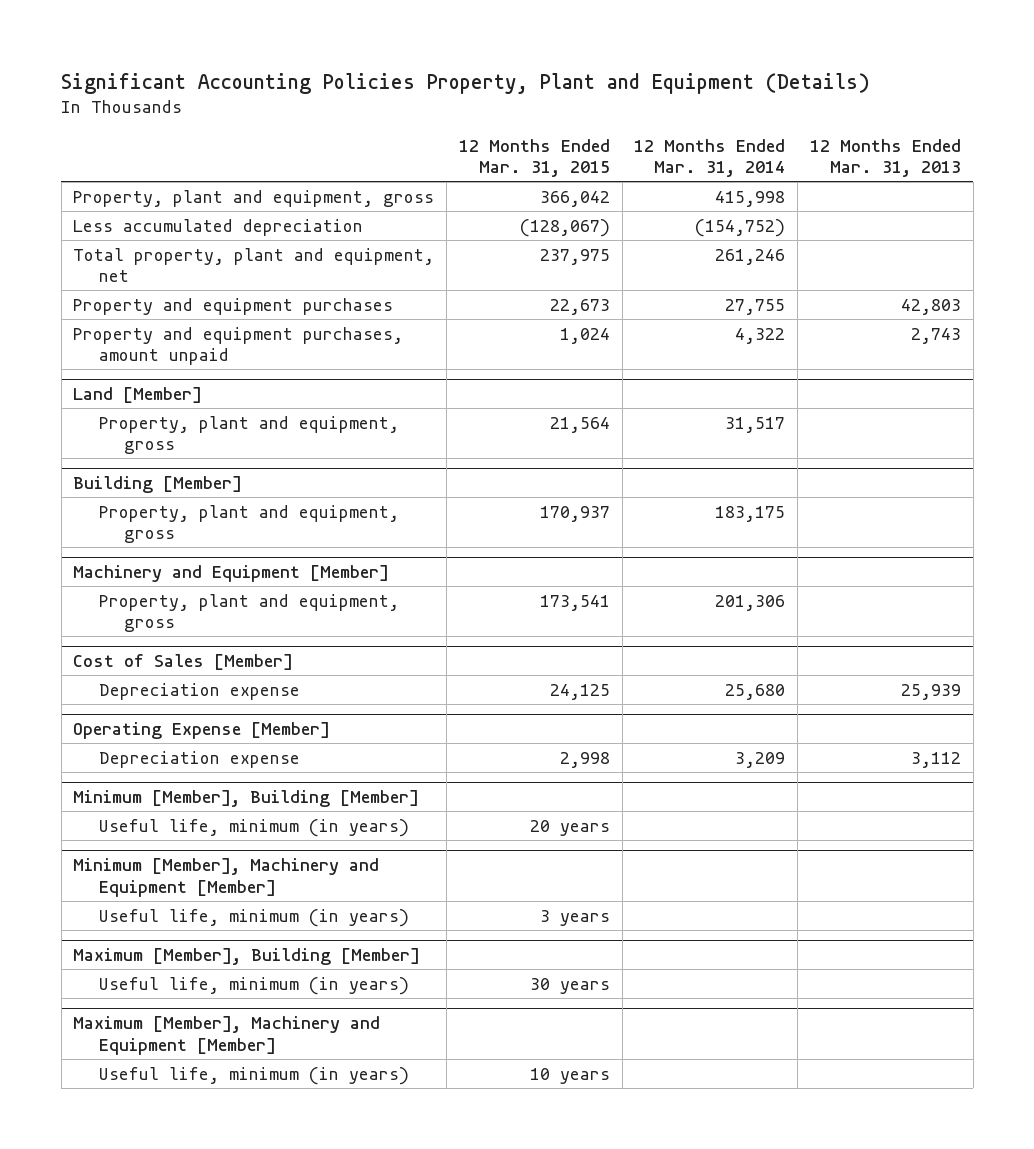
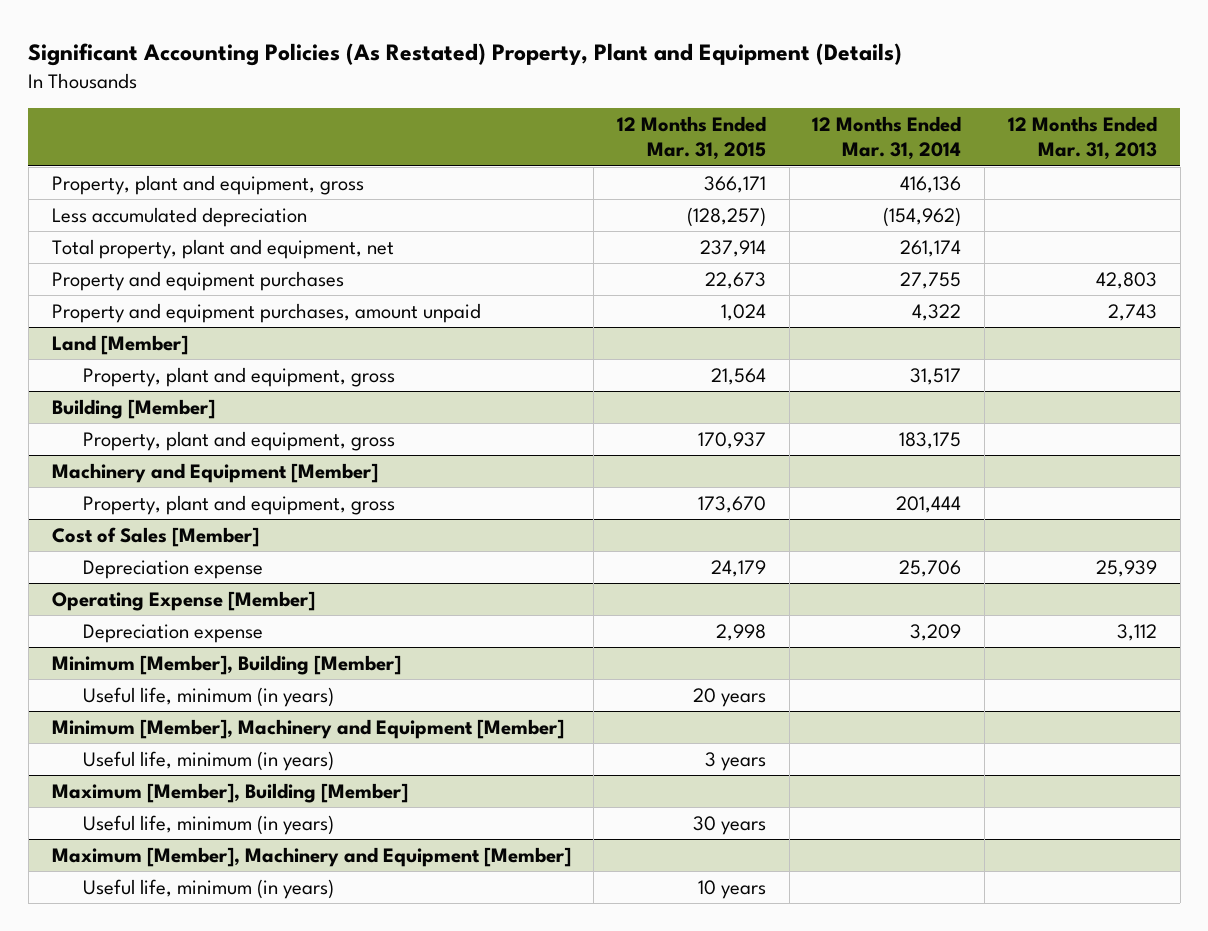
[61,72,871,94] Significant Accounting Policies Property, Plant and Equipment (Details) -> [28,43,903,67] Significant Accounting Policies (As Restated) Property, Plant and Equipment (Details)
[539,190,610,207] 366,042 -> [703,175,766,193] 366,171
[715,190,786,207] 415,998 -> [900,175,962,193] 416,136
[519,218,610,237] (128,067) -> [686,206,766,227] (128,257)
[695,218,786,237] (154,752) -> [883,206,962,227] (154,962)
[539,248,610,265] 237,975 -> [699,239,766,257] 237,914
[715,248,786,265] 261,246 -> [900,239,962,257] 261,174
[539,594,610,611] 173,541 -> [697,495,766,513] 173,670
[715,594,786,611] 201,306 -> [896,495,962,513] 201,444
[549,683,610,700] 24,125 -> [710,559,766,577] 24,179
[725,683,786,700] 25,680 -> [899,559,962,577] 25,706

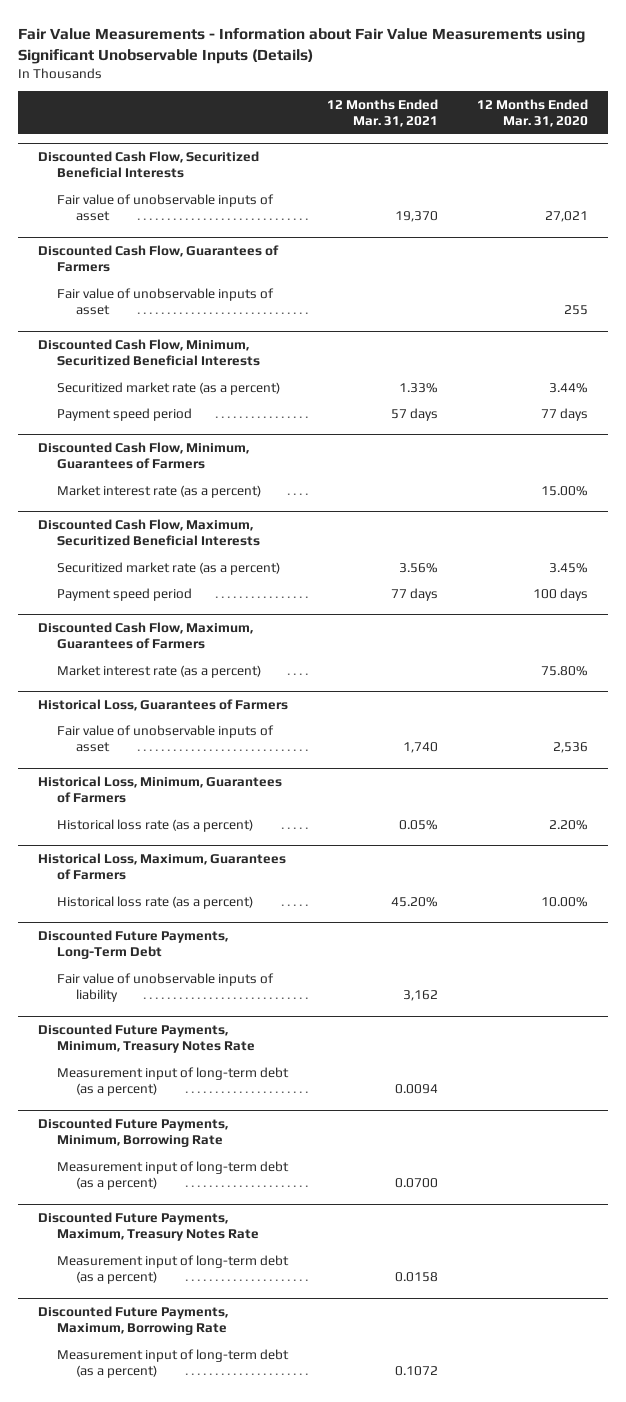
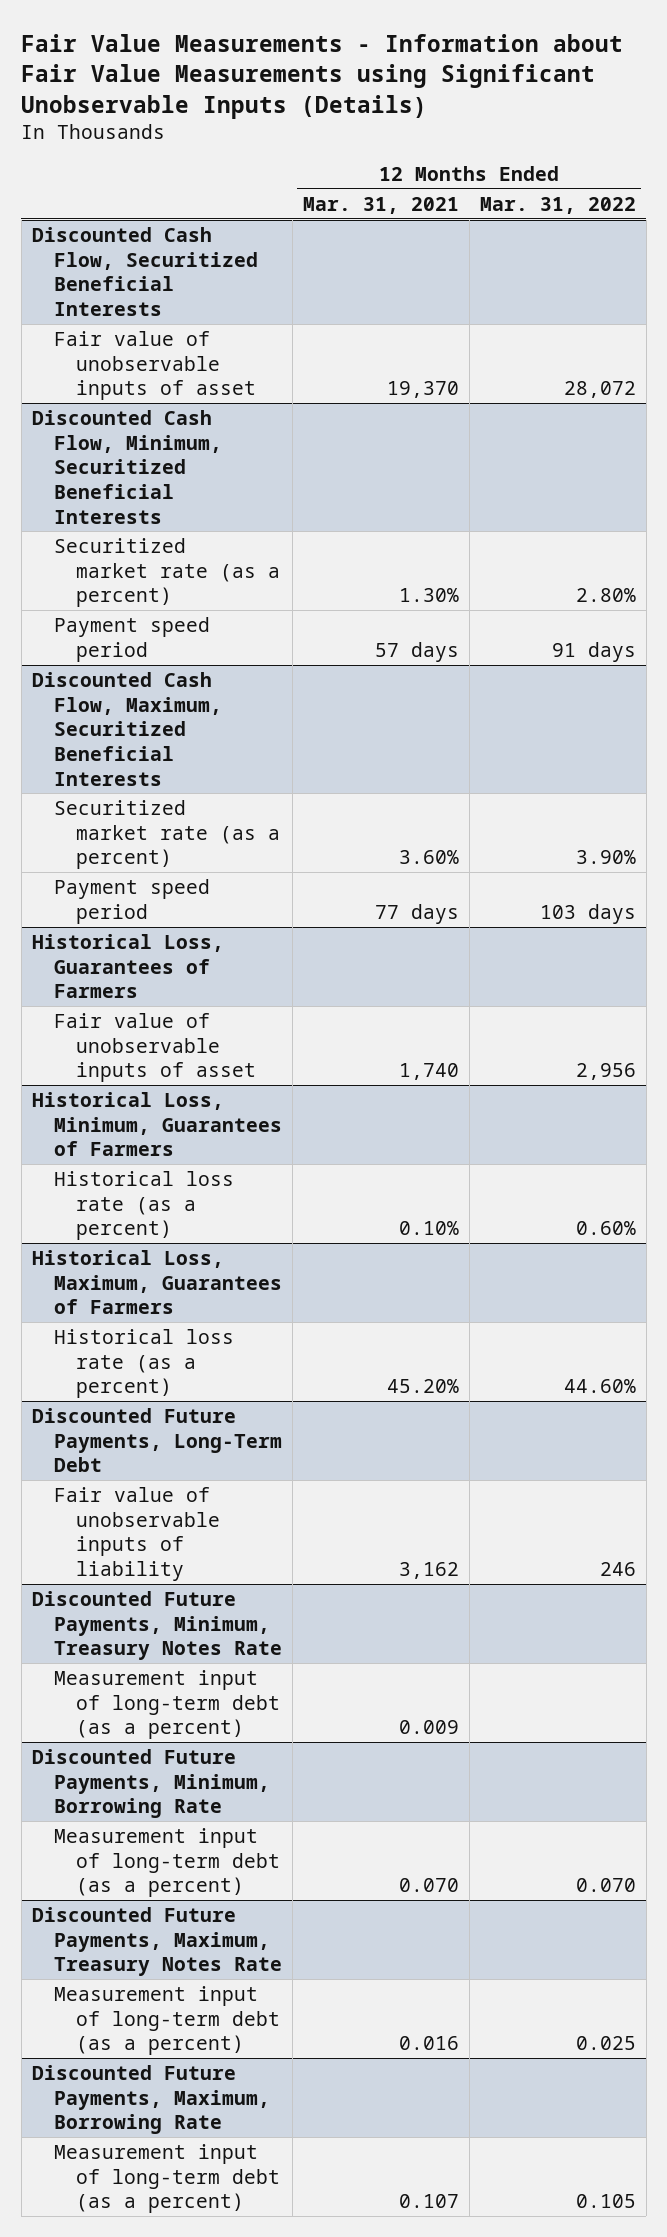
[477,98,589,127] 12 Months Ended Mar. 31, 2020 -> none
none -> [479,196,636,214] Mar. 31, 2022
[37,244,279,272] Discounted Cash Flow, Guarantees of Farmers -> none
[56,287,274,315] Fair value of unobservable inputs of asset -> none
[399,382,439,393] 1.33% -> [398,588,459,603] 1.30%
[37,441,249,469] Discounted Cash Flow, Minimum, Guarantees of Farmers -> none
[56,484,261,498] Market interest rate (as a percent) -> none
[399,562,439,573] 3.56% -> [398,850,459,865] 3.60%
[37,621,253,649] Discounted Cash Flow, Maximum, Guarantees of Farmers -> none
[56,664,261,678] Market interest rate (as a percent) -> none
[399,819,439,830] 0.05% -> [398,1221,459,1236] 0.10%
[395,1083,439,1094] 0.0094 -> [398,1720,459,1735] 0.009
[395,1177,439,1188] 0.0700 -> [398,1878,459,1893] 0.070
[395,1271,439,1282] 0.0158 -> [398,2036,459,2051] 0.016
[395,1365,439,1376] 0.1072 -> [398,2194,459,2209] 0.107

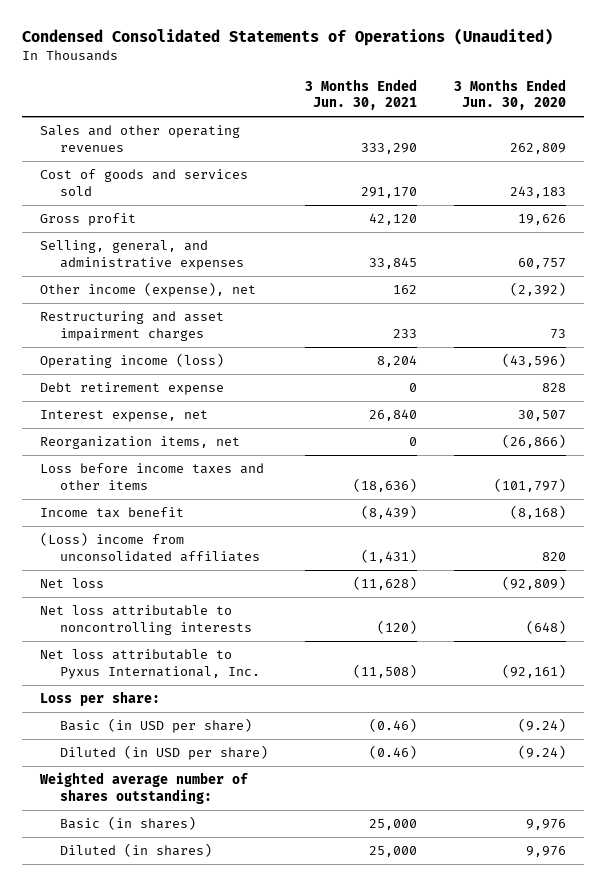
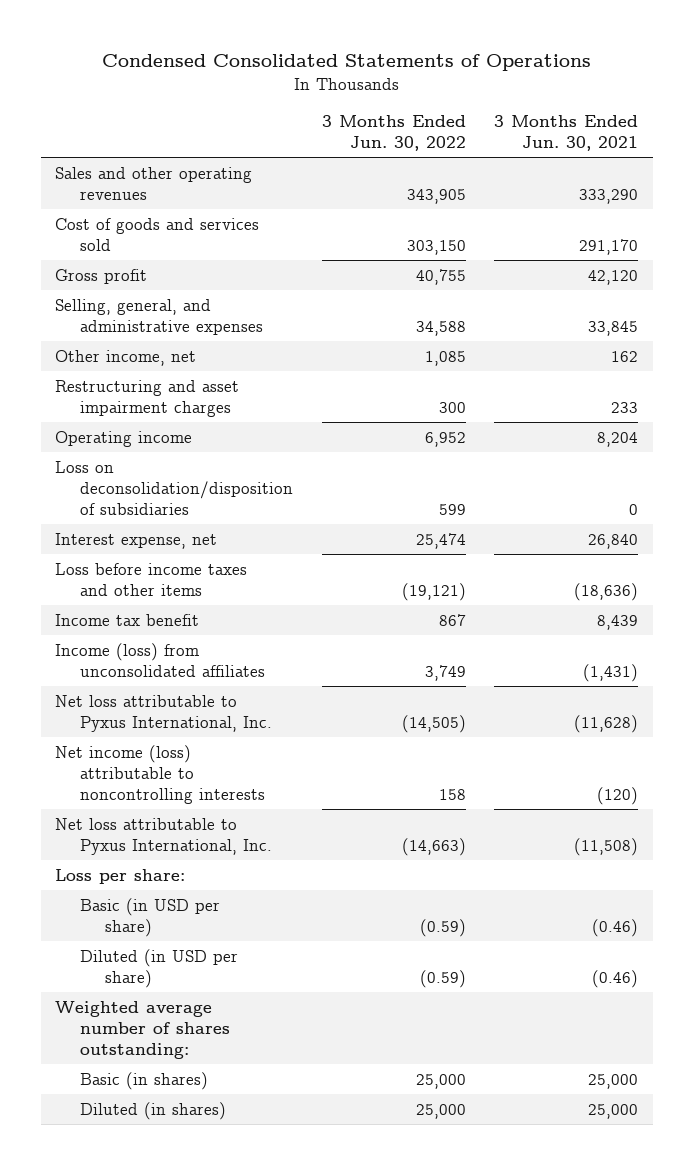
[21,27,553,46] Condensed Consolidated Statements of Operations (Unaudited) -> [101,53,591,71] Condensed Consolidated Statements of Operations
[454,78,567,111] 3 Months Ended Jun. 30, 2020 -> none
none -> [321,114,466,152] 3 Months Ended Jun. 30, 2022
[40,282,257,298] Other income (expense), net -> [55,349,197,366] Other income, net
[40,382,225,396] Debt retirement expense -> none
[40,353,225,369] Operating income (loss) -> [55,430,193,447] Operating income
none -> [55,460,294,515] Loss on deconsolidation/disposition of subsidiaries
[40,436,241,450] Reorganization items, net -> none
[361,505,418,520] (8,439) -> [597,614,639,630] 8,439
[40,532,261,562] (Loss) income from unconsolidated affiliates -> [55,642,266,677] Income (loss) from unconsolidated affiliates
[40,578,105,589] Net loss -> [55,694,273,732] Net loss attributable to Pyxus International, Inc.
[40,605,253,635] Net loss attributable to noncontrolling interests -> [55,744,266,804] Net income (loss) attributable to noncontrolling interests

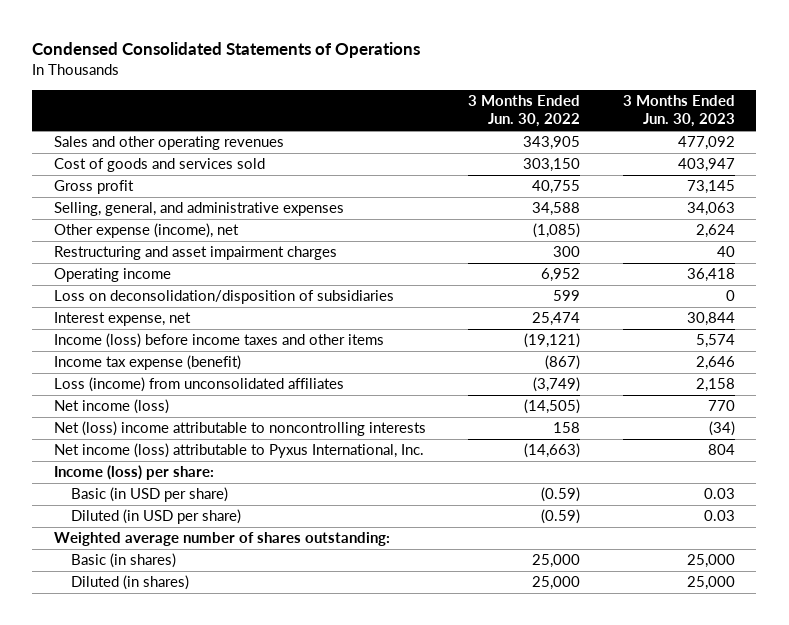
[494,114,639,152] 3 Months Ended Jun. 30, 2021 -> none
none -> [623,94,736,128] 3 Months Ended Jun. 30, 2023
[55,349,197,366] Other income, net -> [53,223,239,239] Other expense (income), net
[424,350,466,366] 1,085 -> [533,223,581,239] (1,085)
[55,562,248,596] Loss before income taxes and other items -> [53,333,384,349] Income (loss) before income taxes and other items
[55,613,200,626] Income tax benefit -> [53,355,241,371] Income tax expense (benefit)
[438,613,466,626] 867 -> [545,355,581,371] (867)
[55,642,266,677] Income (loss) from unconsolidated affiliates -> [53,377,344,393] Loss (income) from unconsolidated affiliates
[424,664,466,681] 3,749 -> [533,377,581,393] (3,749)
[55,694,273,732] Net loss attributable to Pyxus International, Inc. -> [53,399,169,415] Net income (loss)
[55,744,266,804] Net income (loss) attributable to noncontrolling interests -> [53,421,426,437] Net (loss) income attributable to noncontrolling interests
[55,817,273,855] Net loss attributable to Pyxus International, Inc. -> [53,443,424,459] Net income (loss) attributable to Pyxus International, Inc.
[55,868,186,884] Loss per share: -> [53,465,214,481] Income (loss) per share:

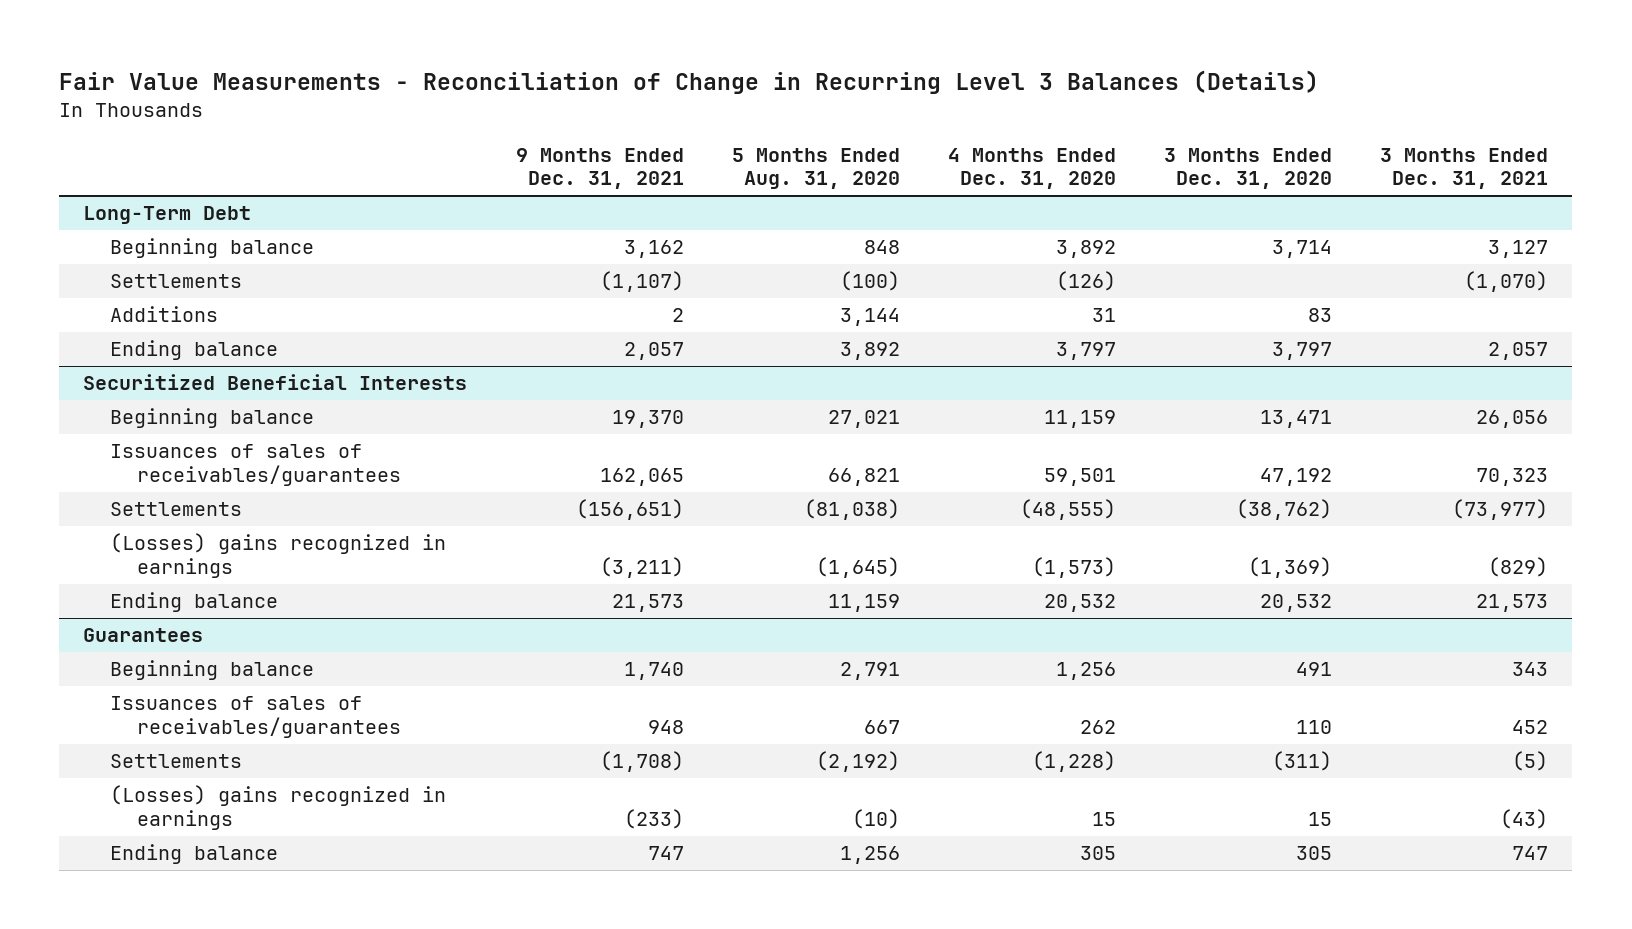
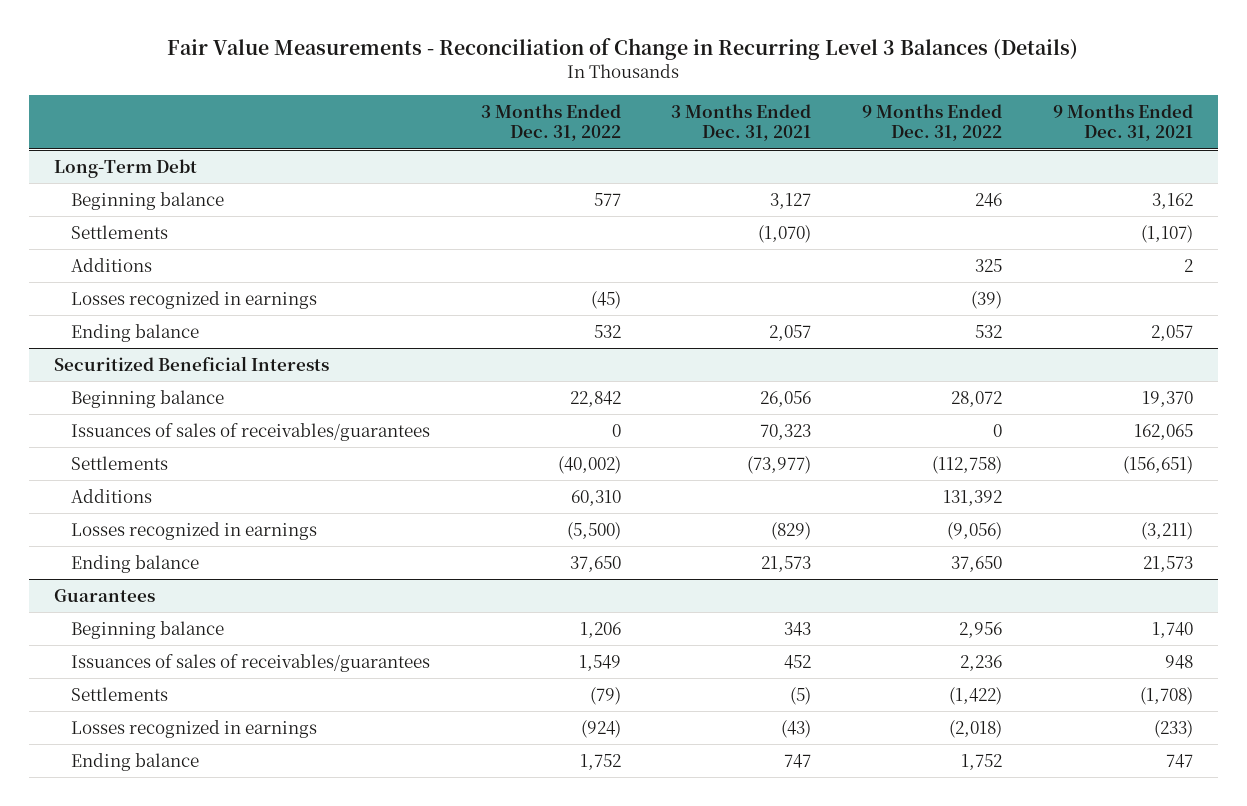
[731,147,900,190] 5 Months Ended Aug. 31, 2020 -> none
[947,147,1116,190] 4 Months Ended Dec. 31, 2020 -> none
[1164,147,1333,190] 3 Months Ended Dec. 31, 2020 -> none
none -> [480,103,621,142] 3 Months Ended Dec. 31, 2022
none -> [862,103,1003,142] 9 Months Ended Dec. 31, 2022
none -> [71,290,318,309] Losses recognized in earnings
none -> [71,488,153,503] Additions
[110,533,447,579] (Losses) gains recognized in earnings -> [71,521,318,540] Losses recognized in earnings
[110,785,447,831] (Losses) gains recognized in earnings -> [71,719,318,738] Losses recognized in earnings

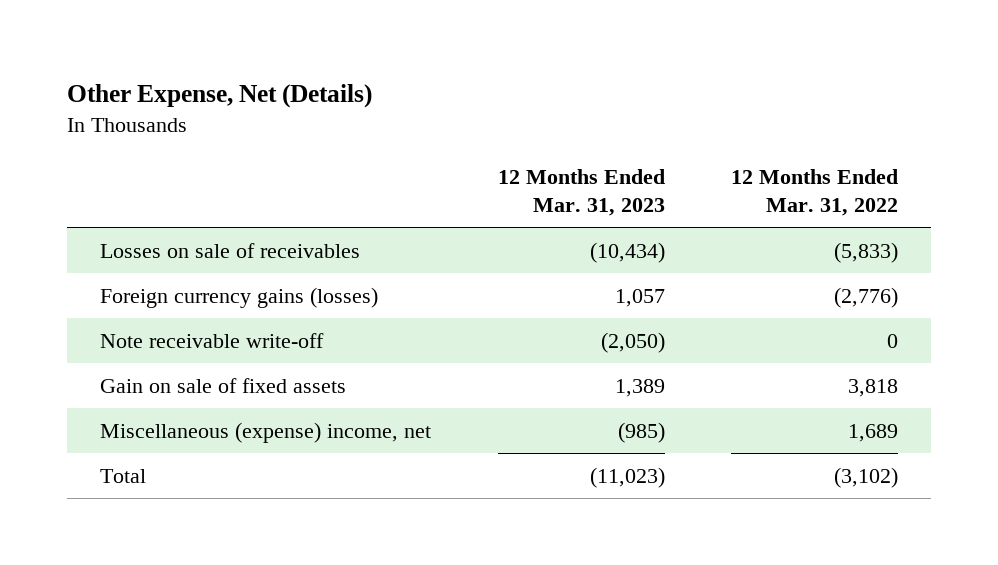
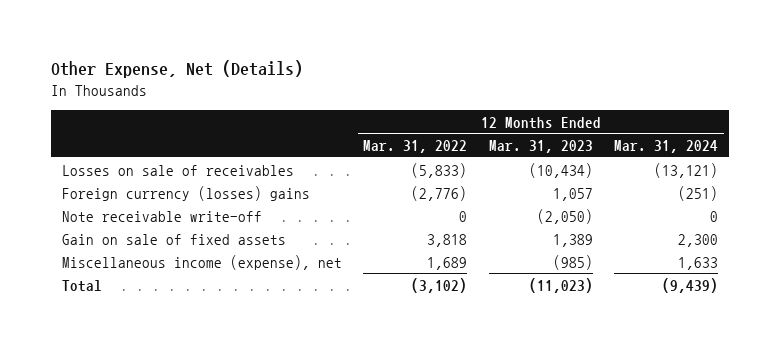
none -> [614,139,719,153] Mar. 31, 2024
[100,286,379,308] Foreign currency gains (losses) -> [61,185,310,201] Foreign currency (losses) gains
[100,421,432,443] Miscellaneous (expense) income, net -> [61,254,342,270] Miscellaneous income (expense), net

